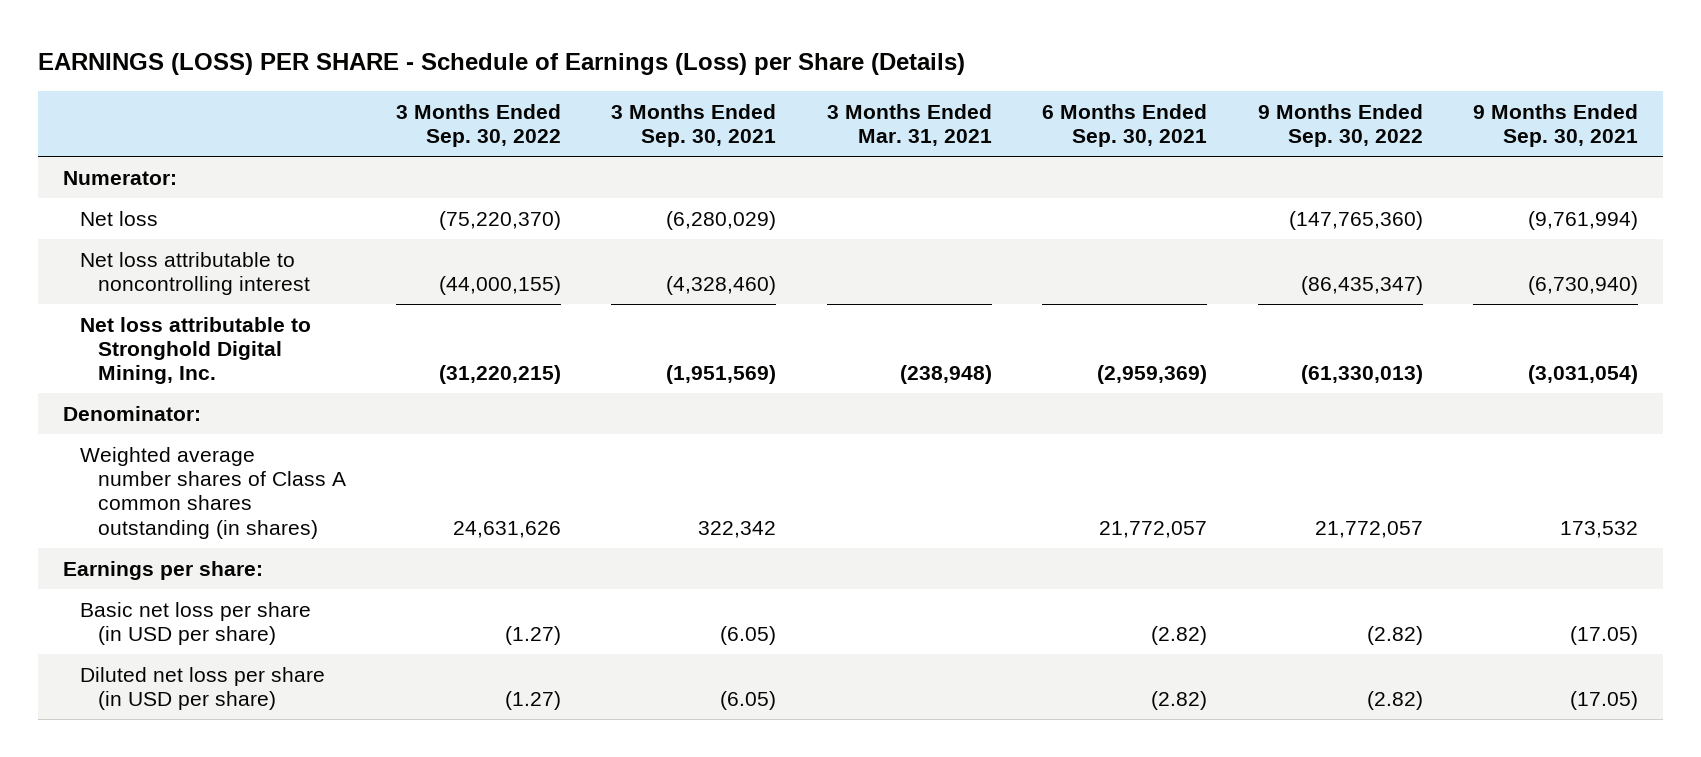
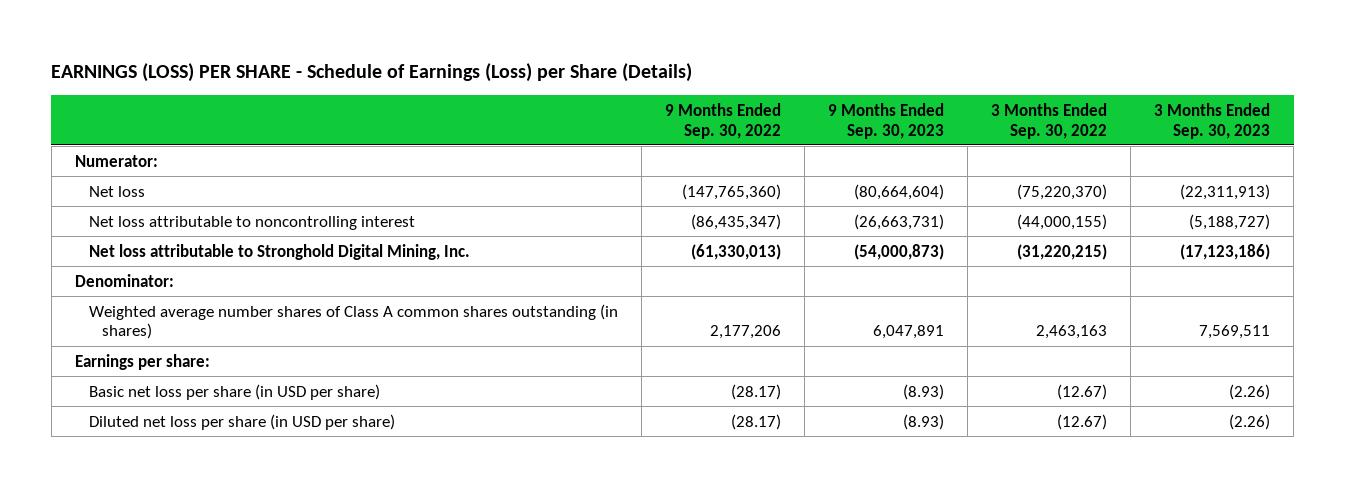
[611,103,777,148] 3 Months Ended Sep. 30, 2021 -> none
[826,103,992,147] 3 Months Ended Mar. 31, 2021 -> none
[1042,103,1208,148] 6 Months Ended Sep. 30, 2021 -> none
[1473,103,1639,148] 9 Months Ended Sep. 30, 2021 -> none
none -> [827,102,944,139] 9 Months Ended Sep. 30, 2023
none -> [1154,102,1271,139] 3 Months Ended Sep. 30, 2023
[453,520,562,538] 24,631,626 -> [1036,325,1108,340] 2,463,163
[1314,520,1423,538] 21,772,057 -> [709,325,781,340] 2,177,206
[505,625,562,645] (1.27) -> [1057,383,1108,400] (12.67)
[1366,625,1423,645] (2.82) -> [730,383,781,400] (28.17)
[505,690,562,710] (1.27) -> [1057,413,1108,430] (12.67)
[1366,690,1423,710] (2.82) -> [730,413,781,430] (28.17)

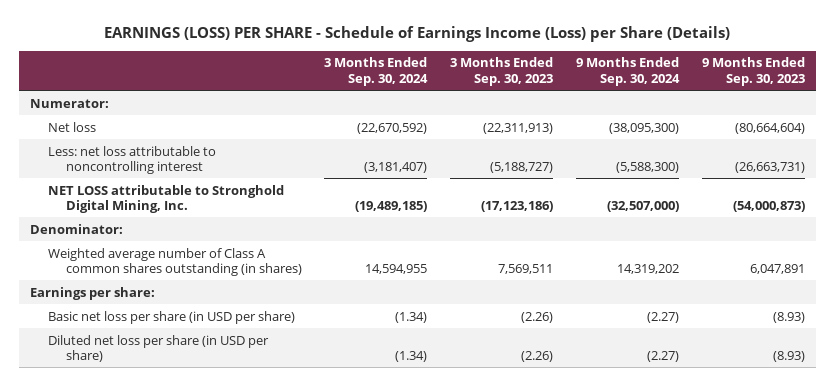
[51,63,693,83] EARNINGS (LOSS) PER SHARE - Schedule of Earnings (Loss) per Share (Details) -> [104,26,731,43] EARNINGS (LOSS) PER SHARE - Schedule of Earnings Income (Loss) per Share (Details)
[664,102,781,139] 9 Months Ended Sep. 30, 2022 -> none
[991,102,1108,139] 3 Months Ended Sep. 30, 2022 -> none
none -> [324,57,429,86] 3 Months Ended Sep. 30, 2024
none -> [575,57,680,86] 9 Months Ended Sep. 30, 2024
[88,215,415,230] Net loss attributable to noncontrolling interest -> [47,145,216,174] Less: net loss attributable to noncontrolling interest
[88,243,470,260] Net loss attributable to Stronghold Digital Mining, Inc. -> [47,184,284,213] NET LOSS attributable to Stronghold Digital Mining, Inc.
[88,303,618,340] Weighted average number shares of Class A common shares outstanding (in shares) -> [47,247,302,276] Weighted average number of Class A common shares outstanding (in shares)

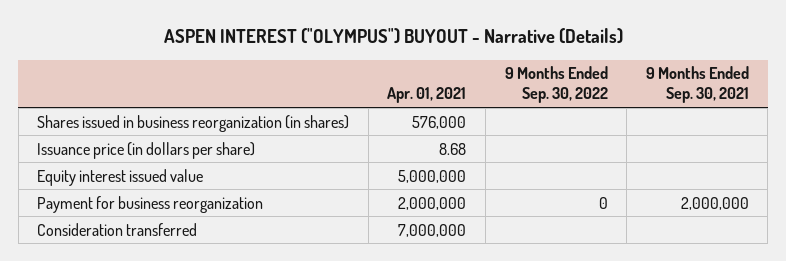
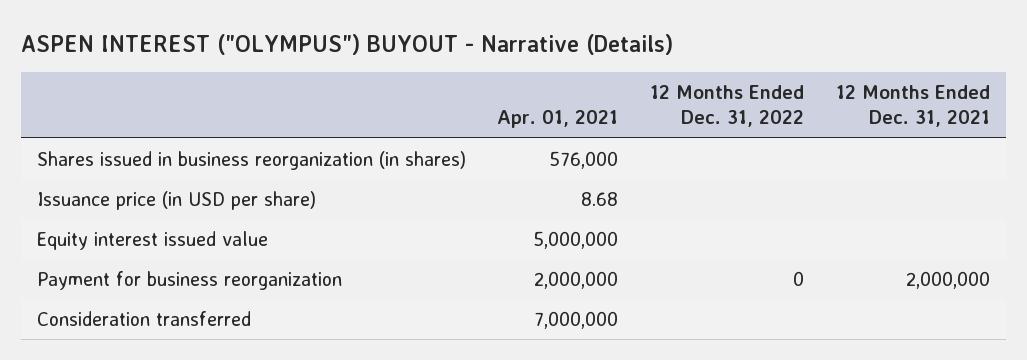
[504,66,608,104] 9 Months Ended Sep. 30, 2022 -> none
[645,66,749,104] 9 Months Ended Sep. 30, 2021 -> none
none -> [650,85,805,128] 12 Months Ended Dec. 31, 2022
none -> [835,85,990,128] 12 Months Ended Dec. 31, 2021
[37,141,256,159] Issuance price (in dollars per share) -> [36,190,316,210] Issuance price (in USD per share)

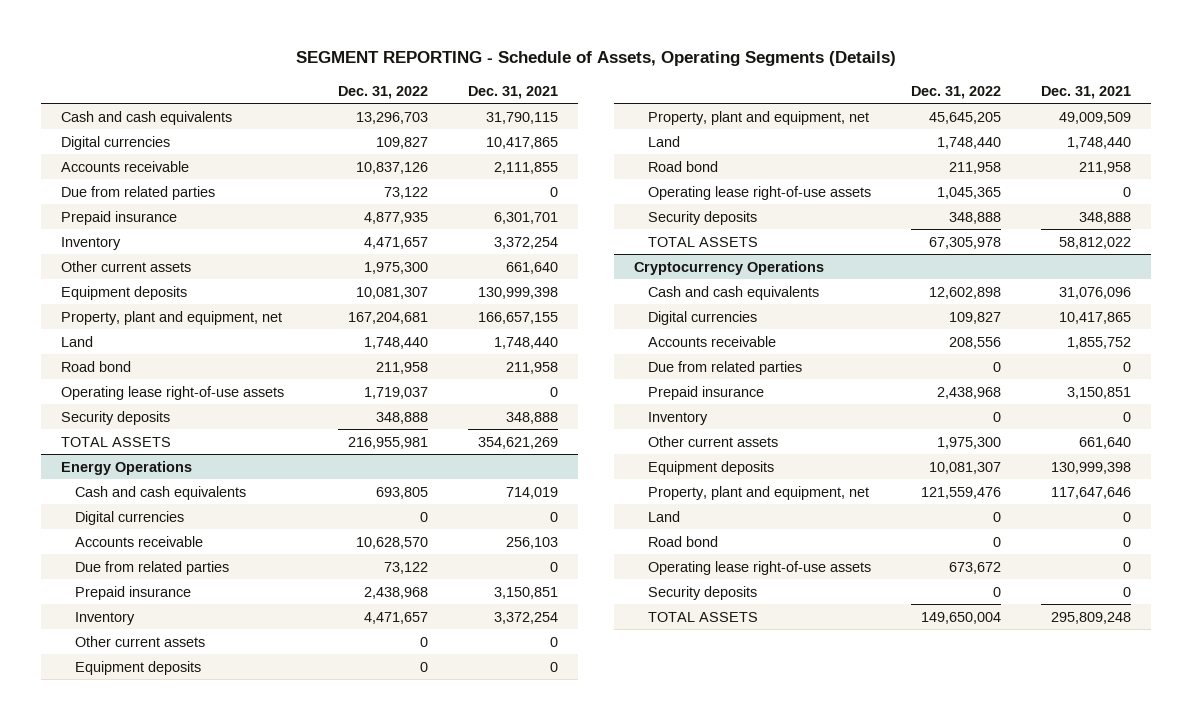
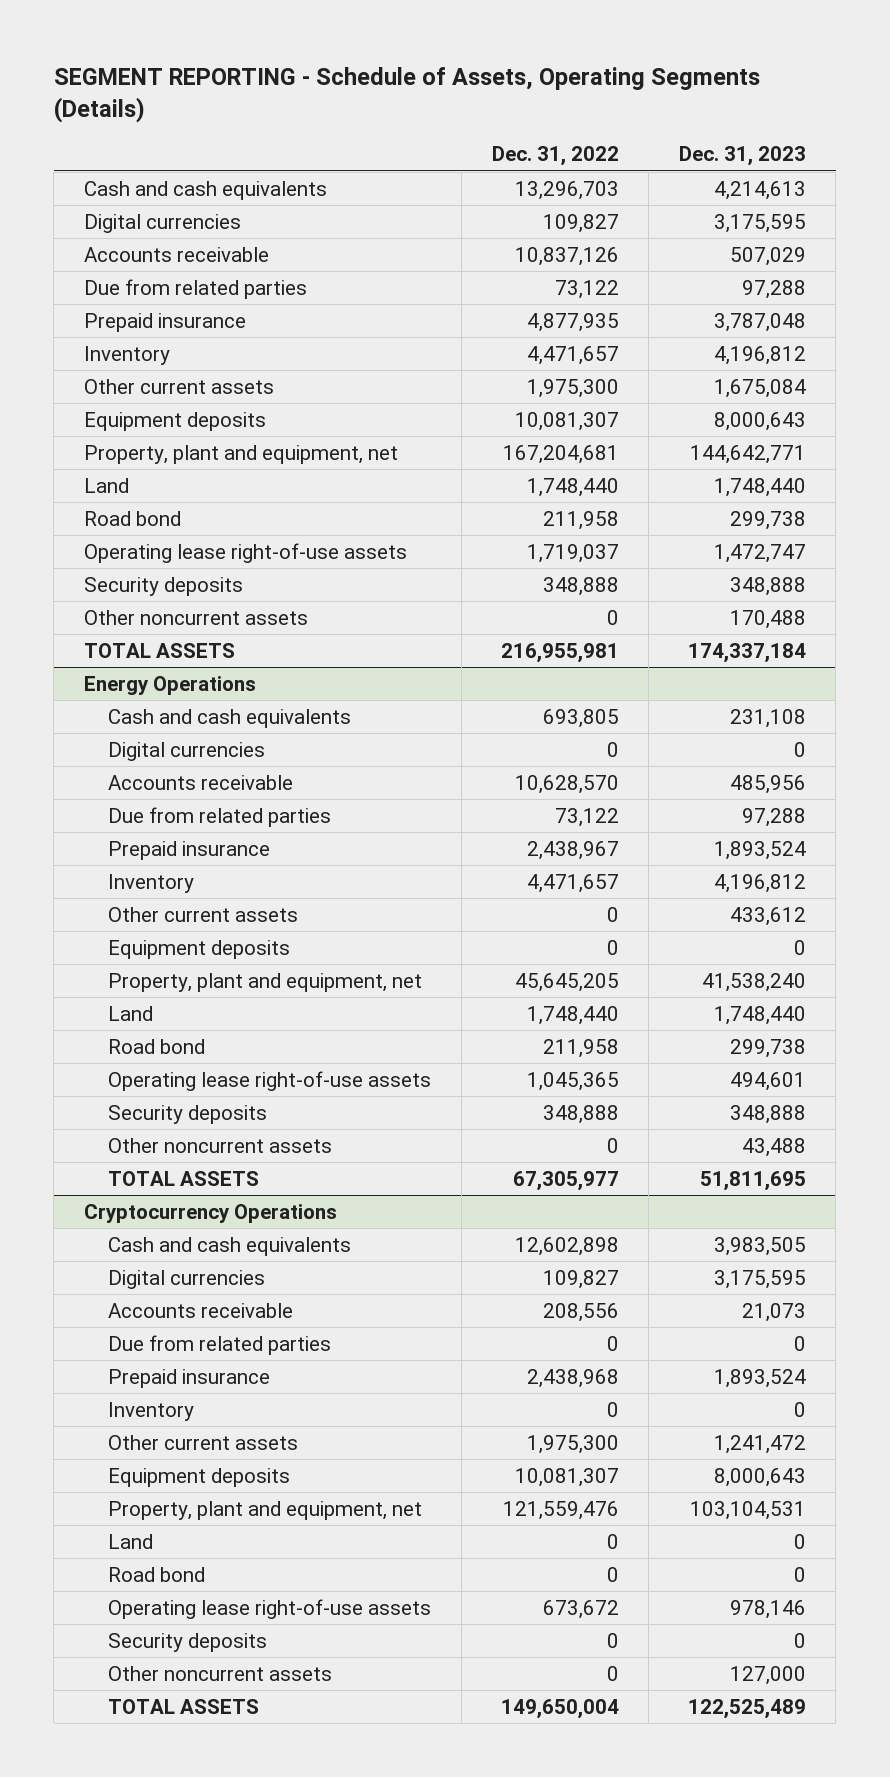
[467,85,558,99] Dec. 31, 2021 -> none
none -> [678,146,806,167] Dec. 31, 2023
none -> [84,609,309,625] Other noncurrent assets
[363,586,428,599] 2,438,968 -> [526,840,619,860] 2,438,967
none -> [108,1137,333,1153] Other noncurrent assets
[929,236,1002,249] 67,305,978 -> [512,1170,619,1191] 67,305,977
none -> [108,1665,333,1681] Other noncurrent assets

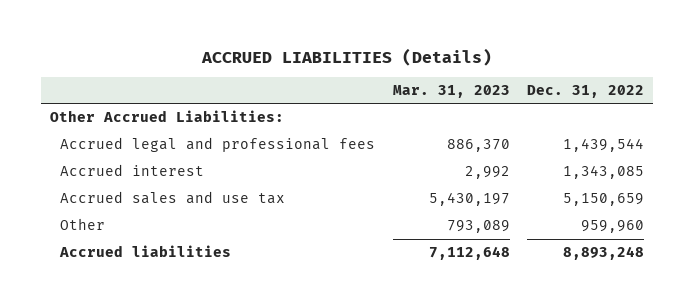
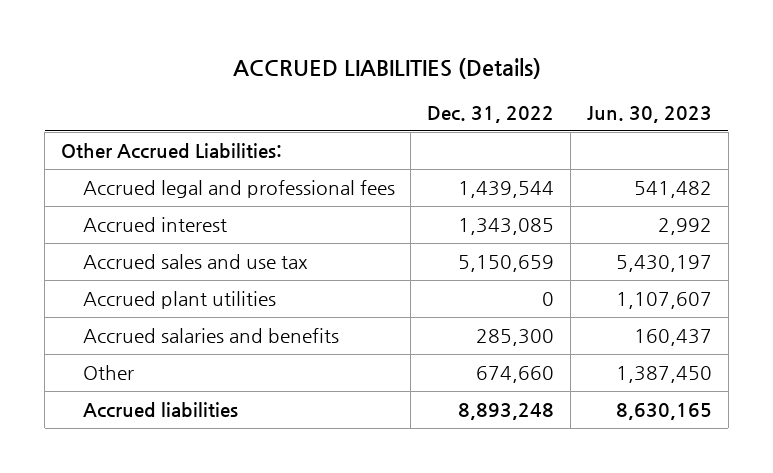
[392,85,510,99] Mar. 31, 2023 -> none
none -> [586,106,712,124] Jun. 30, 2023
none -> [82,291,276,310] Accrued plant utilities
none -> [82,328,339,344] Accrued salaries and benefits
[581,220,645,234] 959,960 -> [476,366,555,384] 674,660

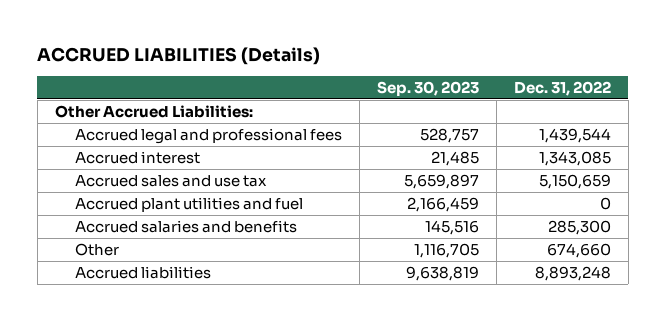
[586,106,712,124] Jun. 30, 2023 -> none
none -> [377,80,480,96] Sep. 30, 2023
[82,291,276,310] Accrued plant utilities -> [75,196,304,212] Accrued plant utilities and fuel

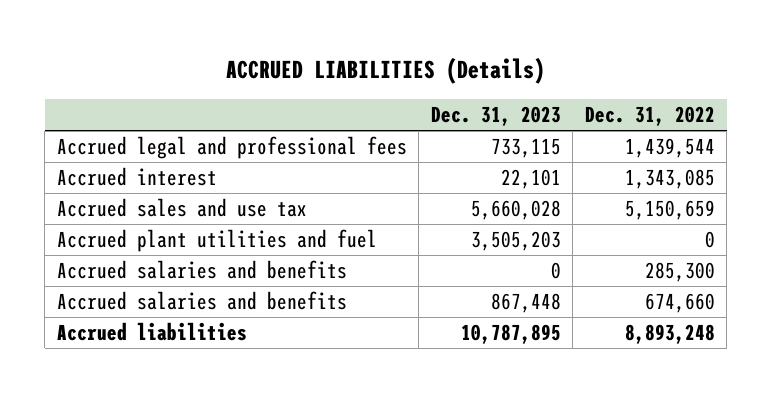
[377,80,480,96] Sep. 30, 2023 -> none
none -> [430,106,561,127] Dec. 31, 2023
[54,104,253,118] Other Accrued Liabilities: -> none
[75,242,120,256] Other -> [56,290,347,310] Accrued salaries and benefits

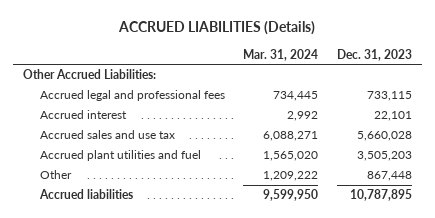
[584,106,715,127] Dec. 31, 2022 -> none
none -> [243,48,319,61] Mar. 31, 2024
none -> [22,69,156,80] Other Accrued Liabilities:
[56,259,347,279] Accrued salaries and benefits -> none
[56,290,347,310] Accrued salaries and benefits -> [39,170,72,180] Other

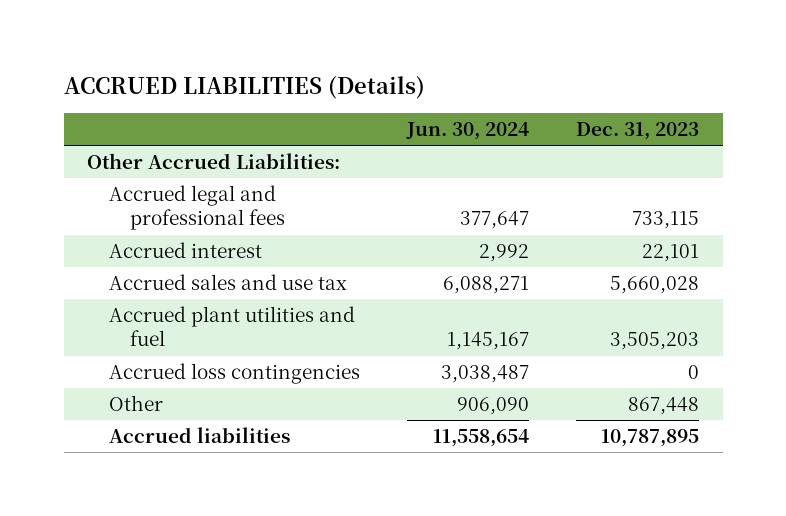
[243,48,319,61] Mar. 31, 2024 -> none
none -> [405,122,529,141] Jun. 30, 2024
none -> [108,363,360,385] Accrued loss contingencies

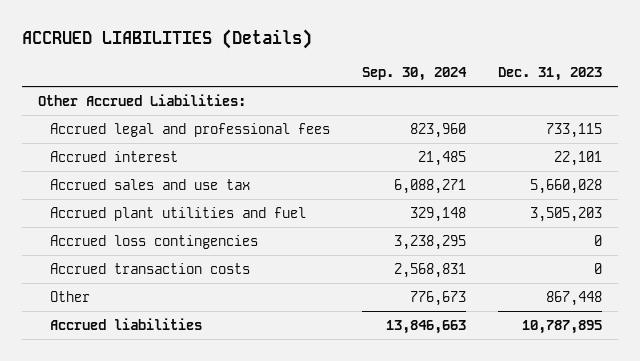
[405,122,529,141] Jun. 30, 2024 -> none
none -> [361,67,467,82] Sep. 30, 2024
none -> [49,263,250,275] Accrued transaction costs

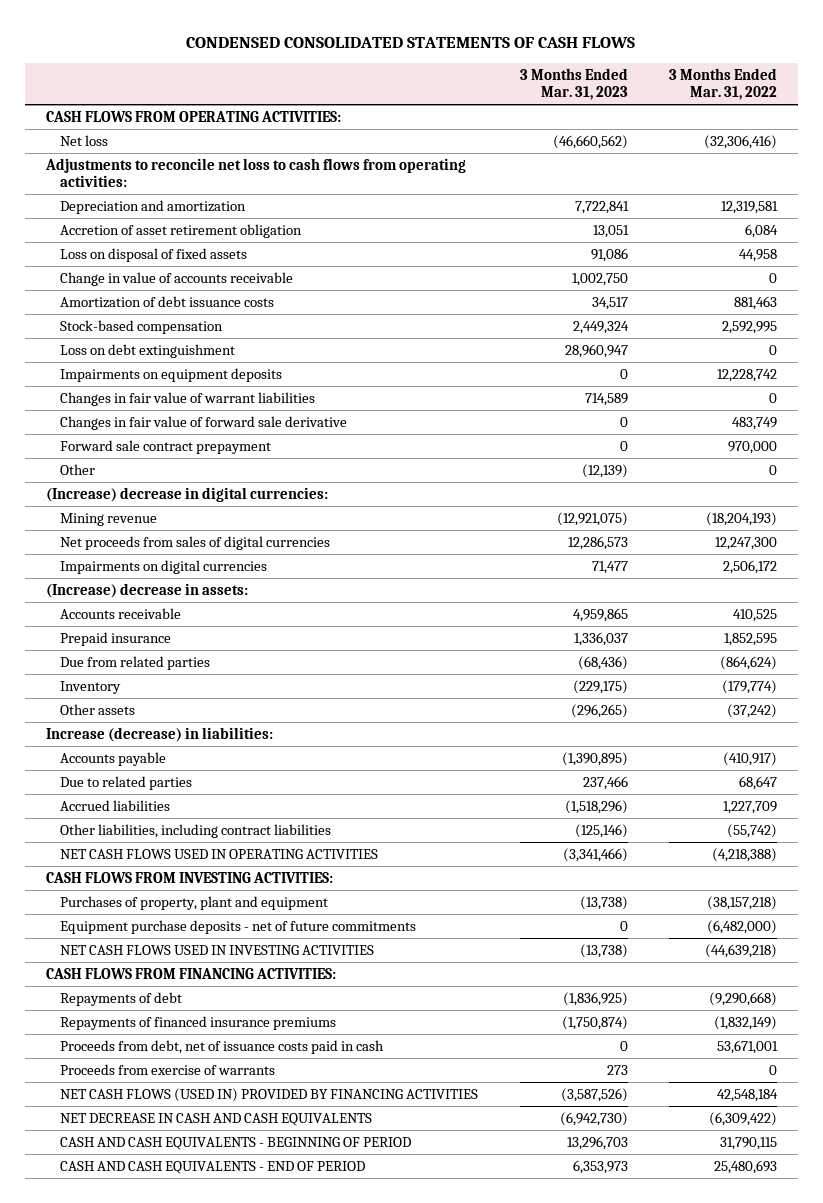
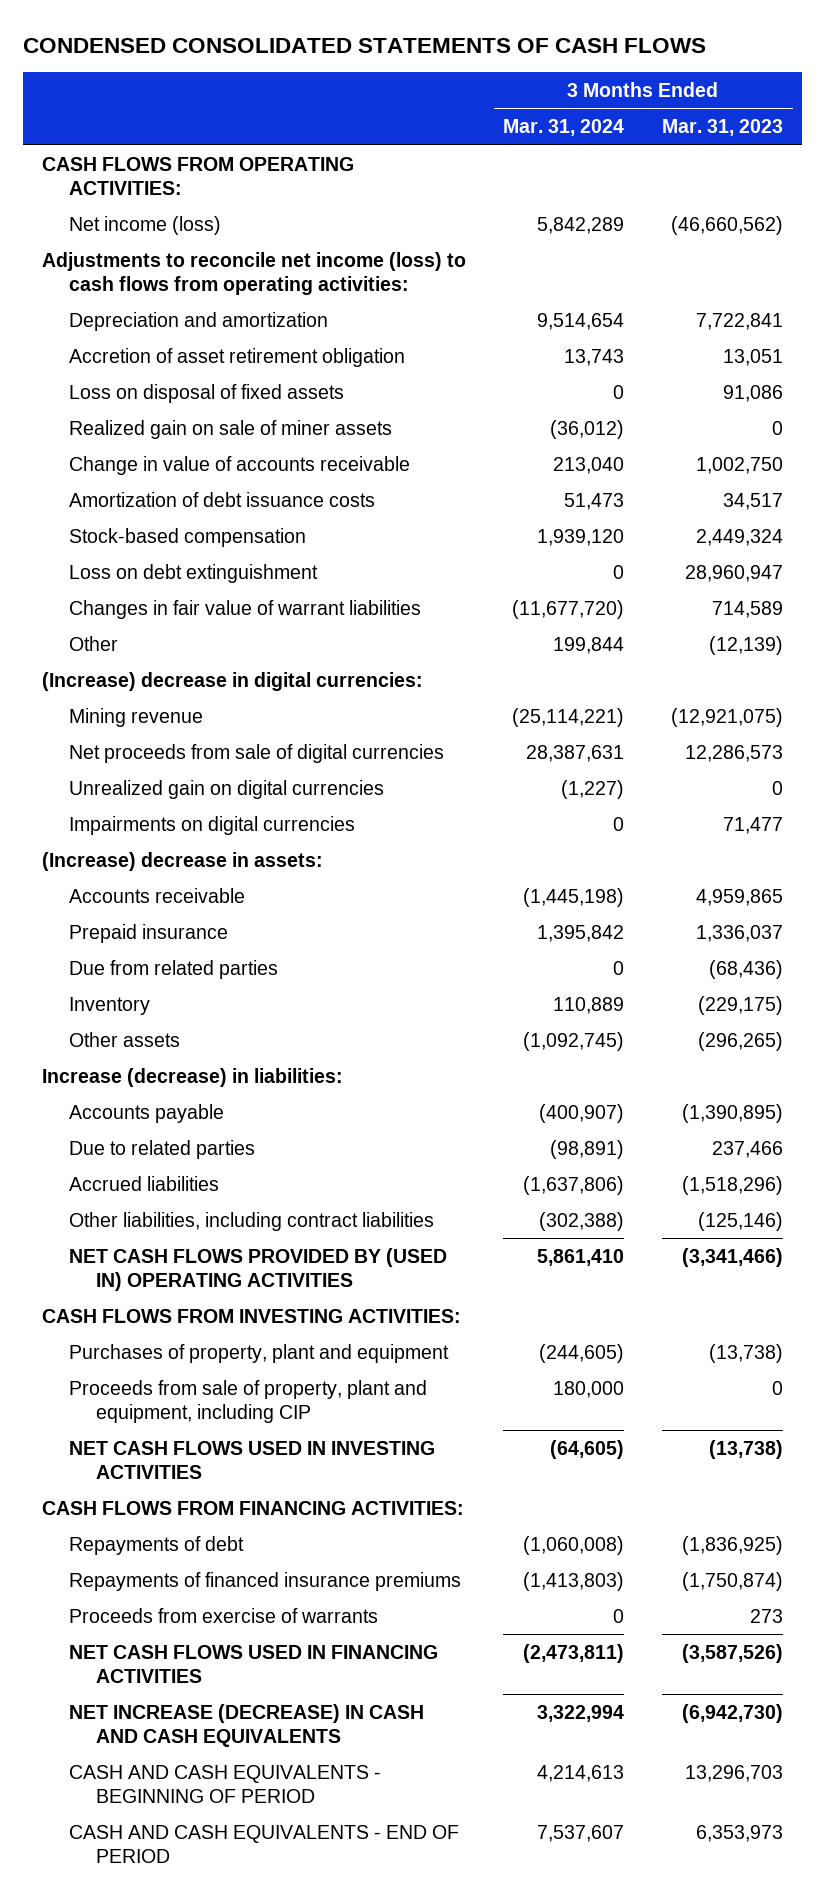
[669,68,778,101] 3 Months Ended Mar. 31, 2022 -> none
none -> [503,119,625,137] Mar. 31, 2024
[60,134,109,146] Net loss -> [68,215,221,235] Net income (loss)
[44,157,466,188] Adjustments to reconcile net loss to cash flows from operating activities: -> [41,251,466,295] Adjustments to reconcile net income (loss) to cash flows from operating activities:
none -> [68,419,392,439] Realized gain on sale of miner assets
[60,367,283,382] Impairments on equipment deposits -> none
[60,415,348,430] Changes in fair value of forward sale derivative -> none
[60,439,272,454] Forward sale contract prepayment -> none
[60,535,331,550] Net proceeds from sales of digital currencies -> [68,743,444,763] Net proceeds from sale of digital currencies
none -> [68,779,384,799] Unrealized gain on digital currencies
[60,848,379,859] NET CASH FLOWS USED IN OPERATING ACTIVITIES -> [68,1247,447,1291] NET CASH FLOWS PROVIDED BY (USED IN) OPERATING ACTIVITIES
[60,919,417,934] Equipment purchase deposits - net of future commitments -> none
none -> [68,1379,427,1423] Proceeds from sale of property, plant and equipment, including CIP
[60,1039,385,1054] Proceeds from debt, net of issuance costs paid in cash -> none
[60,1087,479,1102] NET CASH FLOWS (USED IN) PROVIDED BY FINANCING ACTIVITIES -> [68,1644,438,1683] NET CASH FLOWS USED IN FINANCING ACTIVITIES
[60,1112,373,1126] NET DECREASE IN CASH AND CASH EQUIVALENTS -> [68,1703,424,1747] NET INCREASE (DECREASE) IN CASH AND CASH EQUIVALENTS

